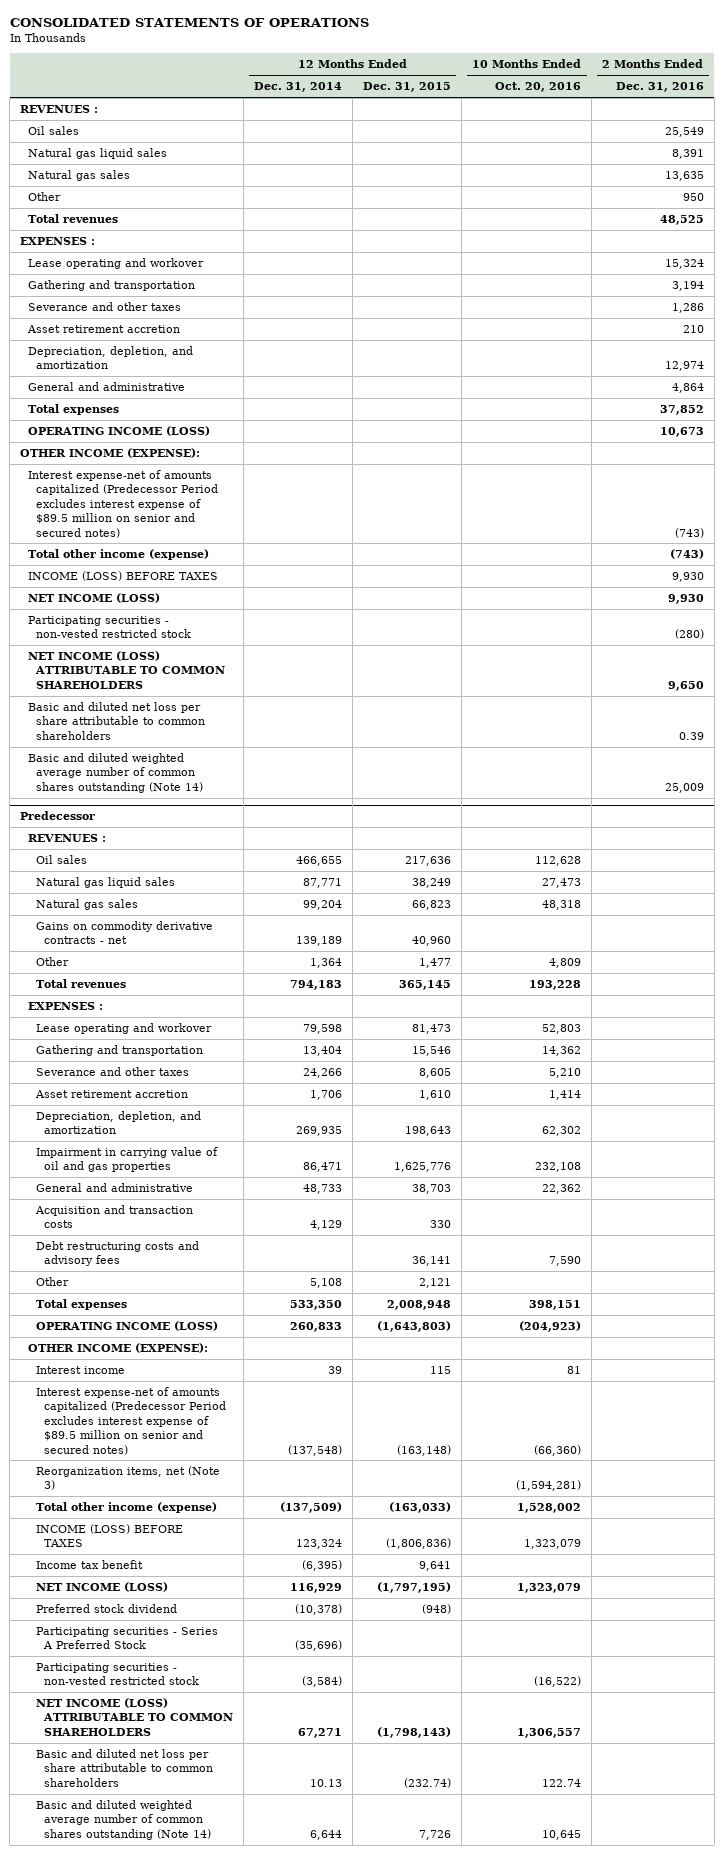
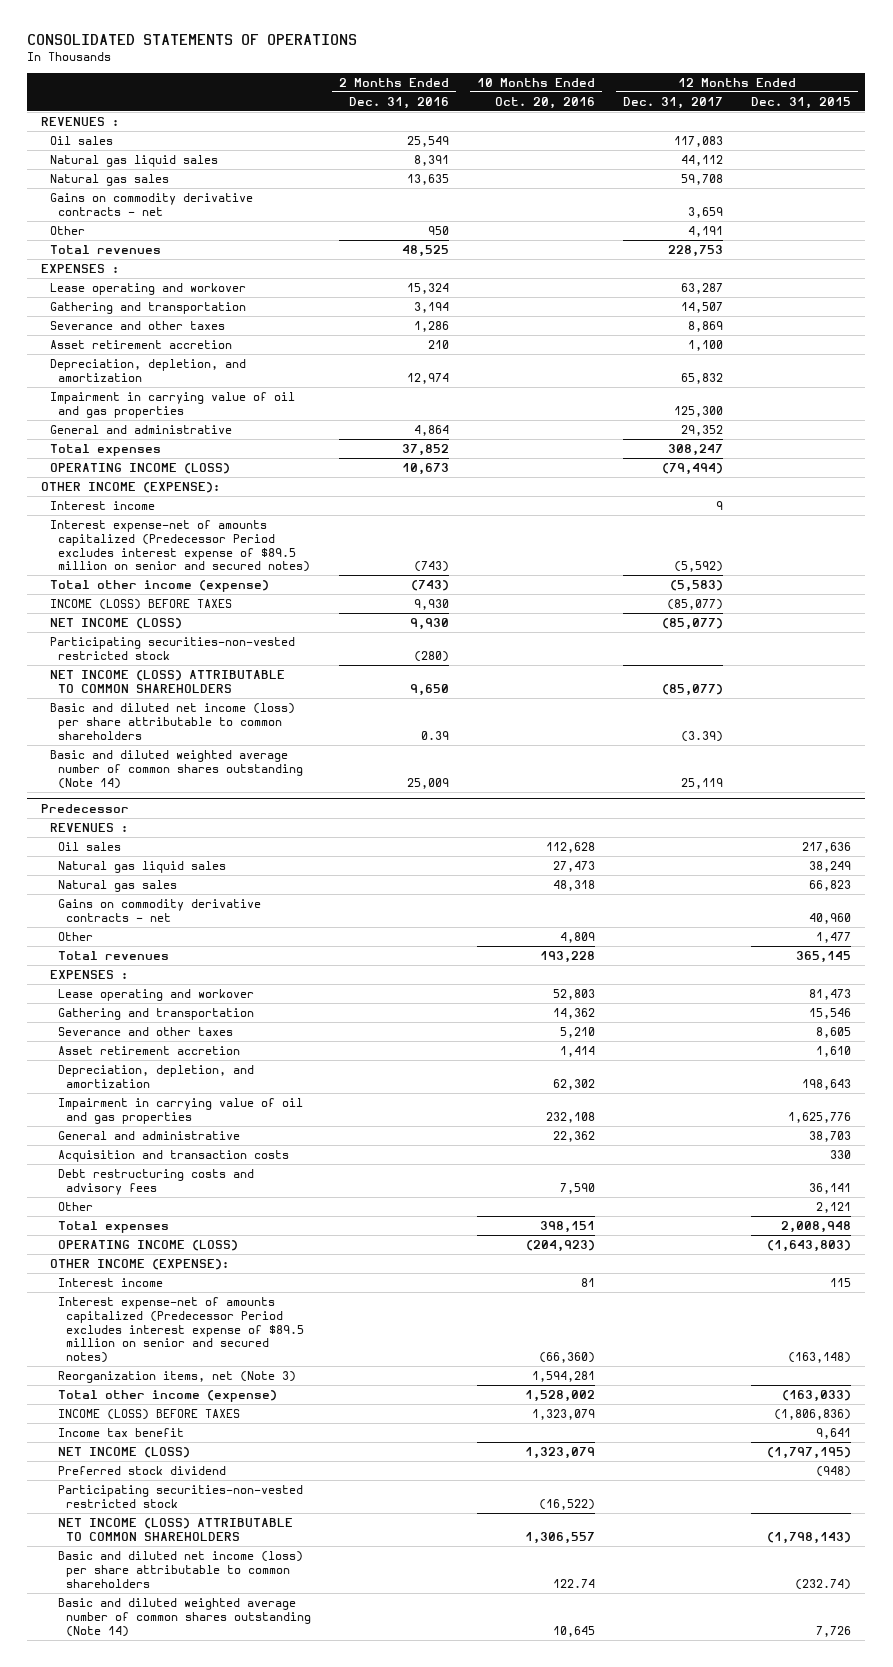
[253,82,342,93] Dec. 31, 2014 -> none
none -> [623,96,724,109] Dec. 31, 2017
none -> [49,192,253,216] Gains on commodity derivative contracts - net
none -> [49,391,295,418] Impairment in carrying value of oil and gas properties
none -> [49,500,155,510] Interest income
[28,616,191,639] Participating securities - non-vested restricted stock -> [49,636,295,660] Participating securities-non-vested restricted stock
[28,702,205,740] Basic and diluted net loss per share attributable to common shareholders -> [49,702,295,740] Basic and diluted net income (loss) per share attributable to common shareholders
[516,1480,582,1492] (1,594,281) -> [532,1370,596,1382] 1,594,281
[35,1627,218,1650] Participating securities - Series A Preferred Stock -> none
[35,1663,199,1686] Participating securities - non-vested restricted stock -> [57,1484,303,1508] Participating securities-non-vested restricted stock
[35,1749,213,1787] Basic and diluted net loss per share attributable to common shareholders -> [57,1550,303,1588] Basic and diluted net income (loss) per share attributable to common shareholders

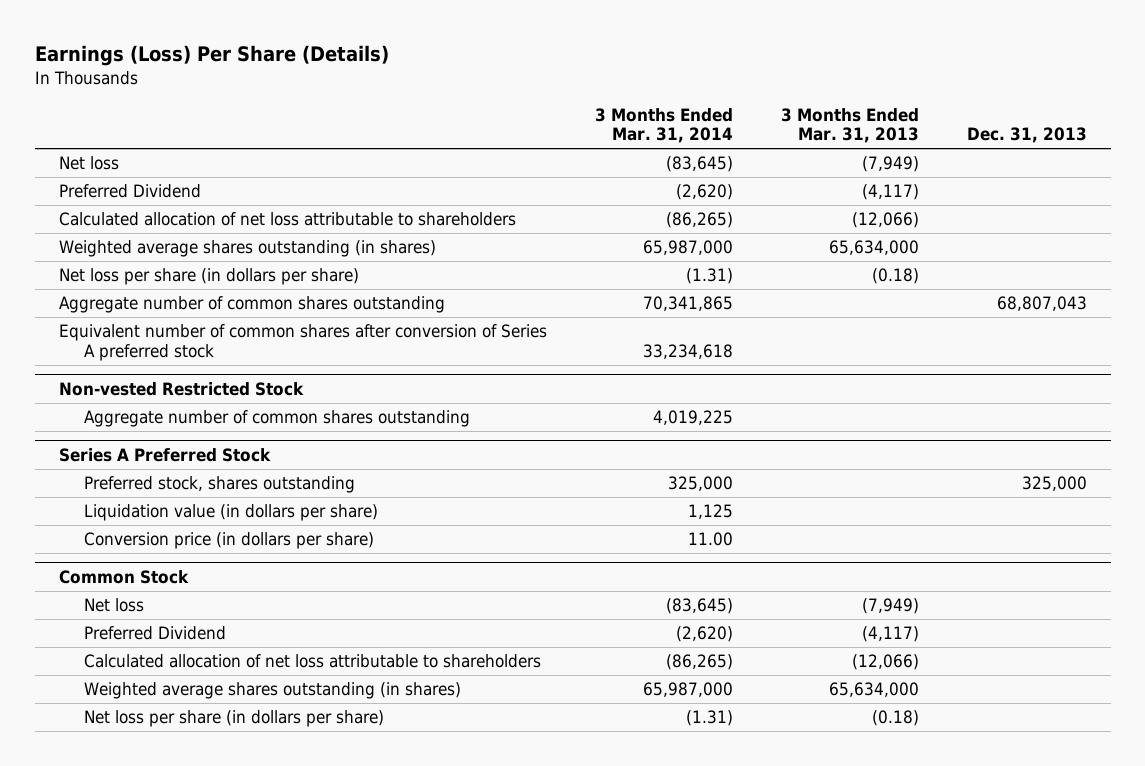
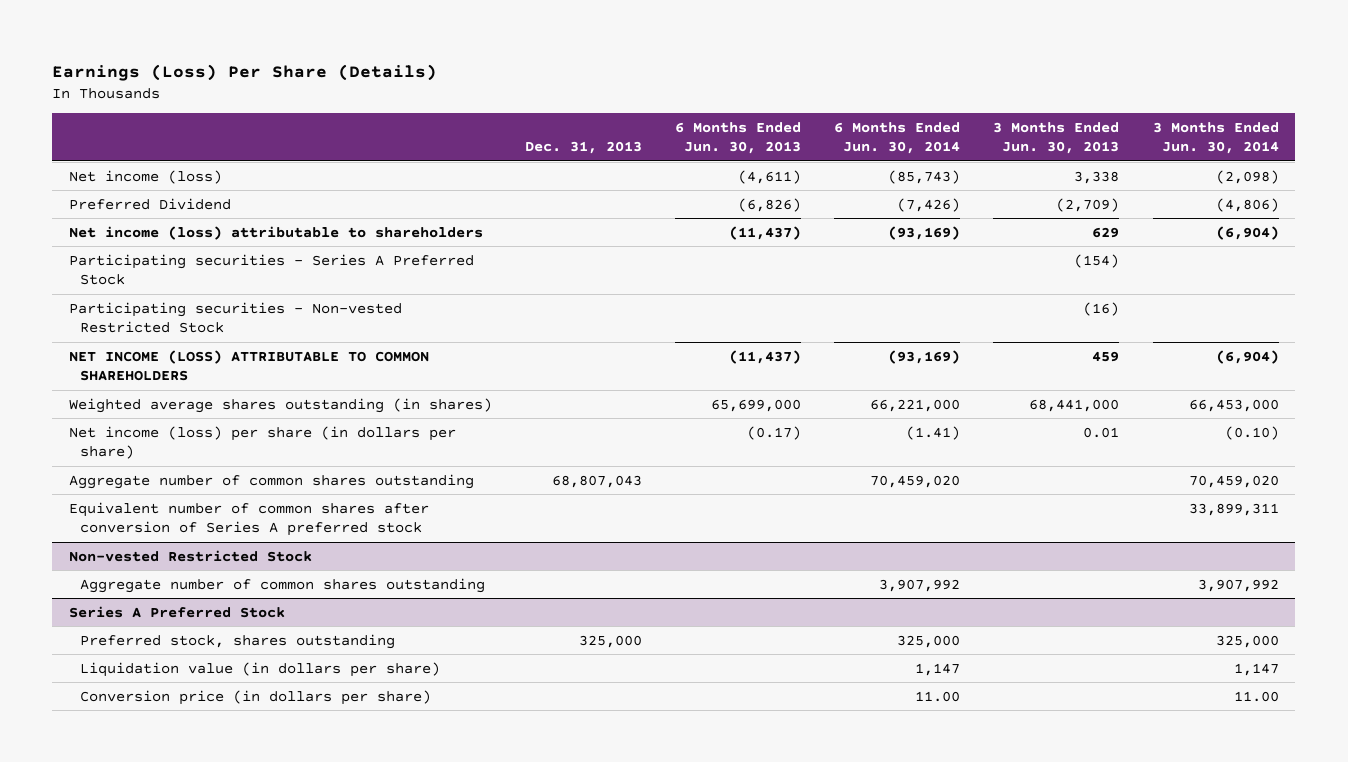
[594,107,733,144] 3 Months Ended Mar. 31, 2014 -> none
[780,107,919,144] 3 Months Ended Mar. 31, 2013 -> none
none -> [675,122,802,155] 6 Months Ended Jun. 30, 2013
none -> [834,122,961,155] 6 Months Ended Jun. 30, 2014
none -> [993,122,1120,155] 3 Months Ended Jun. 30, 2013
none -> [1152,122,1279,155] 3 Months Ended Jun. 30, 2014
[58,156,119,171] Net loss -> [68,169,222,184] Net income (loss)
none -> [68,225,483,240] Net income (loss) attributable to shareholders
none -> [68,253,474,286] Participating securities - Series A Preferred Stock
none -> [68,301,402,334] Participating securities - Non-vested Restricted Stock
[58,212,516,227] Calculated allocation of net loss attributable to shareholders -> [68,349,429,382] NET INCOME (LOSS) ATTRIBUTABLE TO COMMON SHAREHOLDERS
[58,268,359,286] Net loss per share (in dollars per share) -> [68,425,456,460] Net income (loss) per share (in dollars per share)
[58,570,189,585] Common Stock -> none
[84,598,145,613] Net loss -> none
[84,626,227,641] Preferred Dividend -> none
[84,654,542,669] Calculated allocation of net loss attributable to shareholders -> none
[84,682,462,700] Weighted average shares outstanding (in shares) -> none
[84,710,385,728] Net loss per share (in dollars per share) -> none

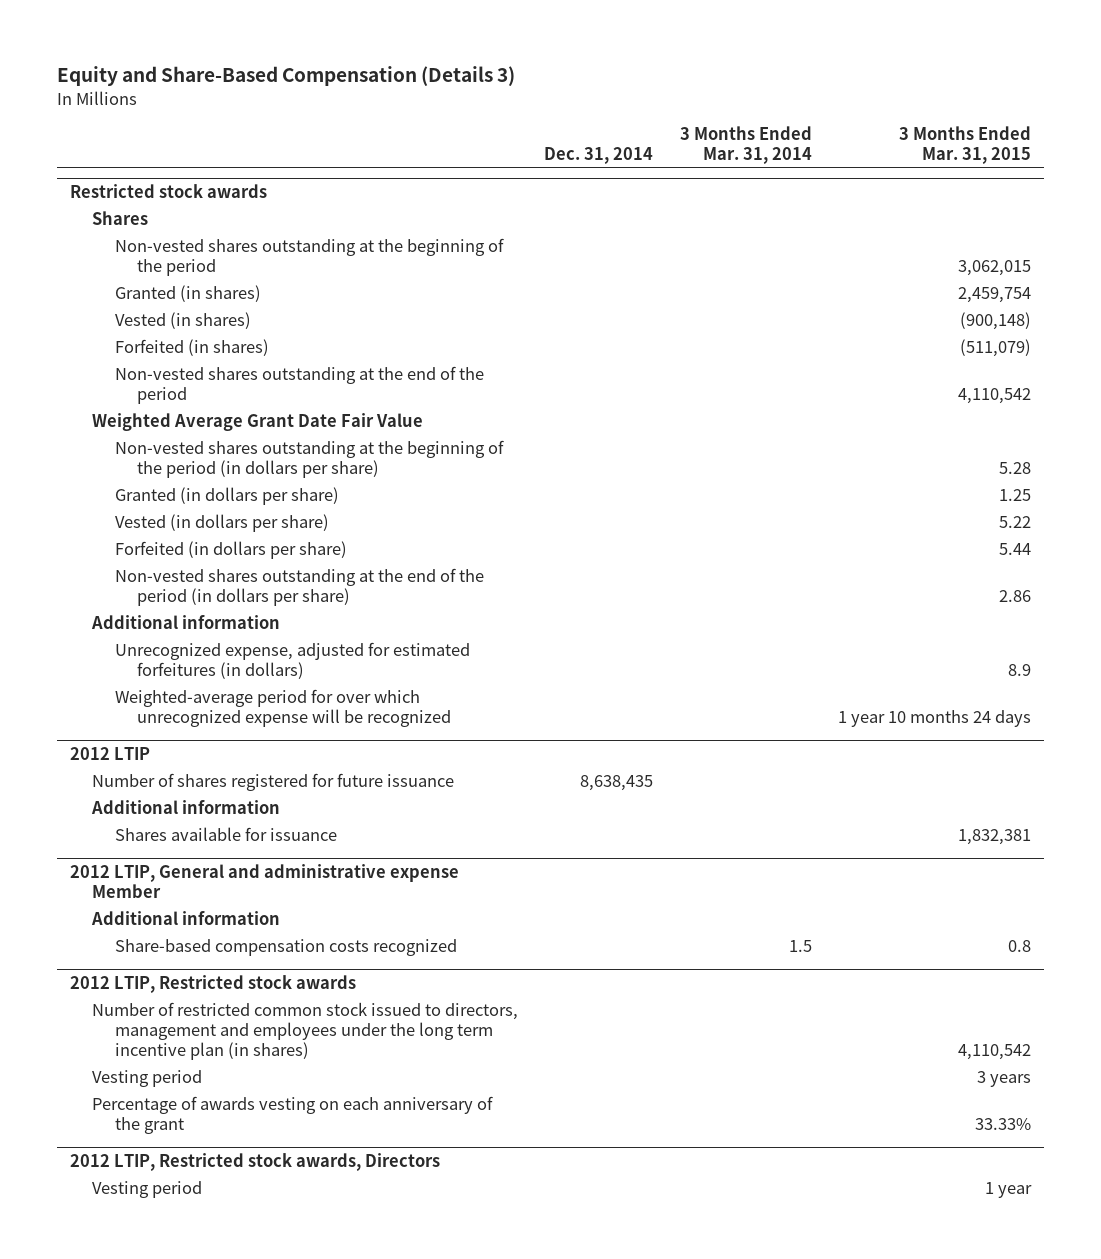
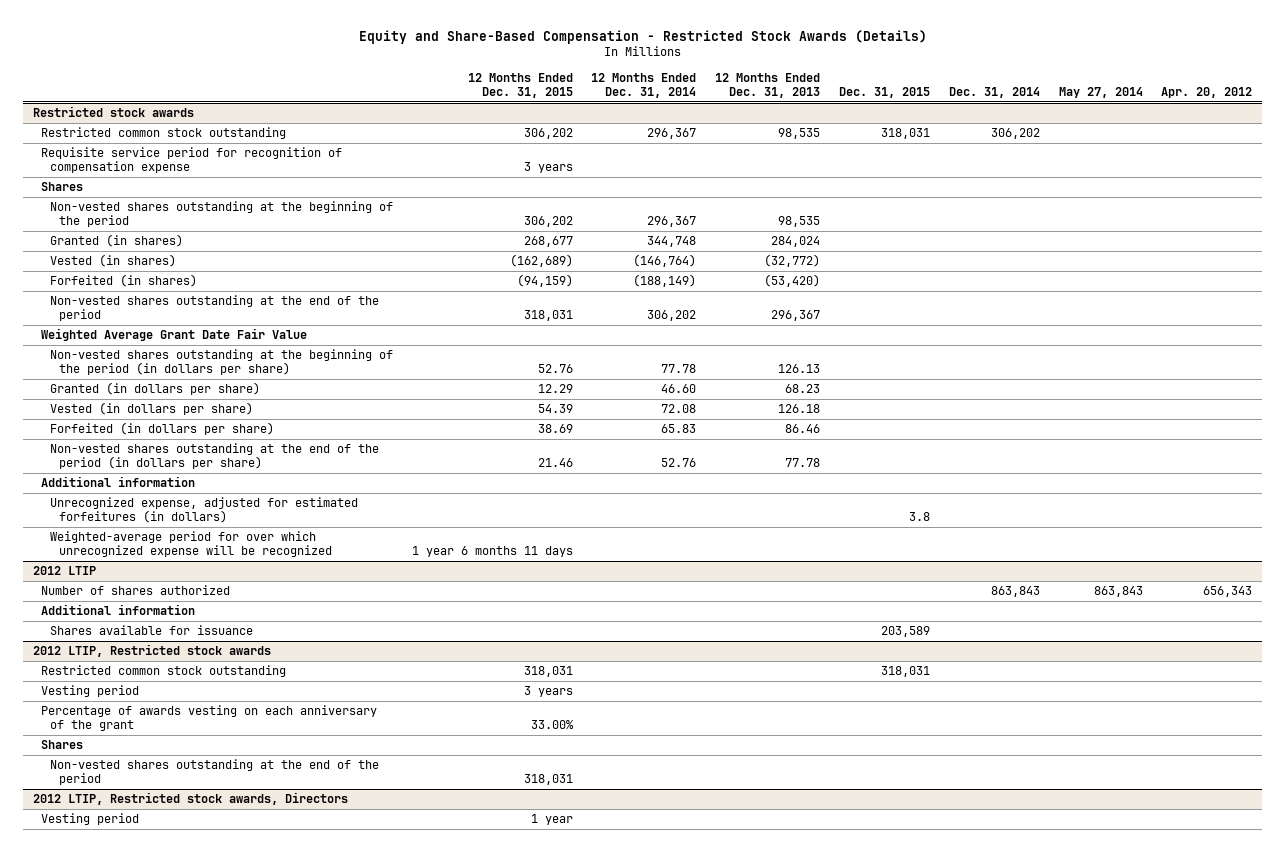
[56,66,515,87] Equity and Share-Based Compensation (Details 3) -> [358,29,927,44] Equity and Share-Based Compensation - Restricted Stock Awards (Details)
[679,126,812,165] 3 Months Ended Mar. 31, 2014 -> none
[899,126,1032,165] 3 Months Ended Mar. 31, 2015 -> none
none -> [467,72,573,99] 12 Months Ended Dec. 31, 2015
none -> [591,72,697,99] 12 Months Ended Dec. 31, 2014
none -> [715,72,821,99] 12 Months Ended Dec. 31, 2013
none -> [839,87,931,99] Dec. 31, 2015
none -> [1058,87,1143,99] May 27, 2014
none -> [1161,87,1253,99] Apr. 20, 2012
none -> [41,127,287,140] Restricted common stock outstanding
none -> [41,147,343,174] Requisite service period for recognition of compensation expense
[92,773,455,792] Number of shares registered for future issuance -> [41,585,231,596] Number of shares authorized
[580,775,654,792] 8,638,435 -> [990,586,1040,598] 863,843
[69,864,459,899] 2012 LTIP, General and administrative expense Member -> none
[91,911,281,926] Additional information -> none
[114,939,457,957] Share-based compensation costs recognized -> none
[92,1002,519,1061] Number of restricted common stock issued to directors, management and employees under the long term incentive plan (in shares) -> none
none -> [41,665,287,678] Restricted common stock outstanding
none -> [41,740,84,750] Shares
none -> [49,759,379,786] Non-vested shares outstanding at the end of the period

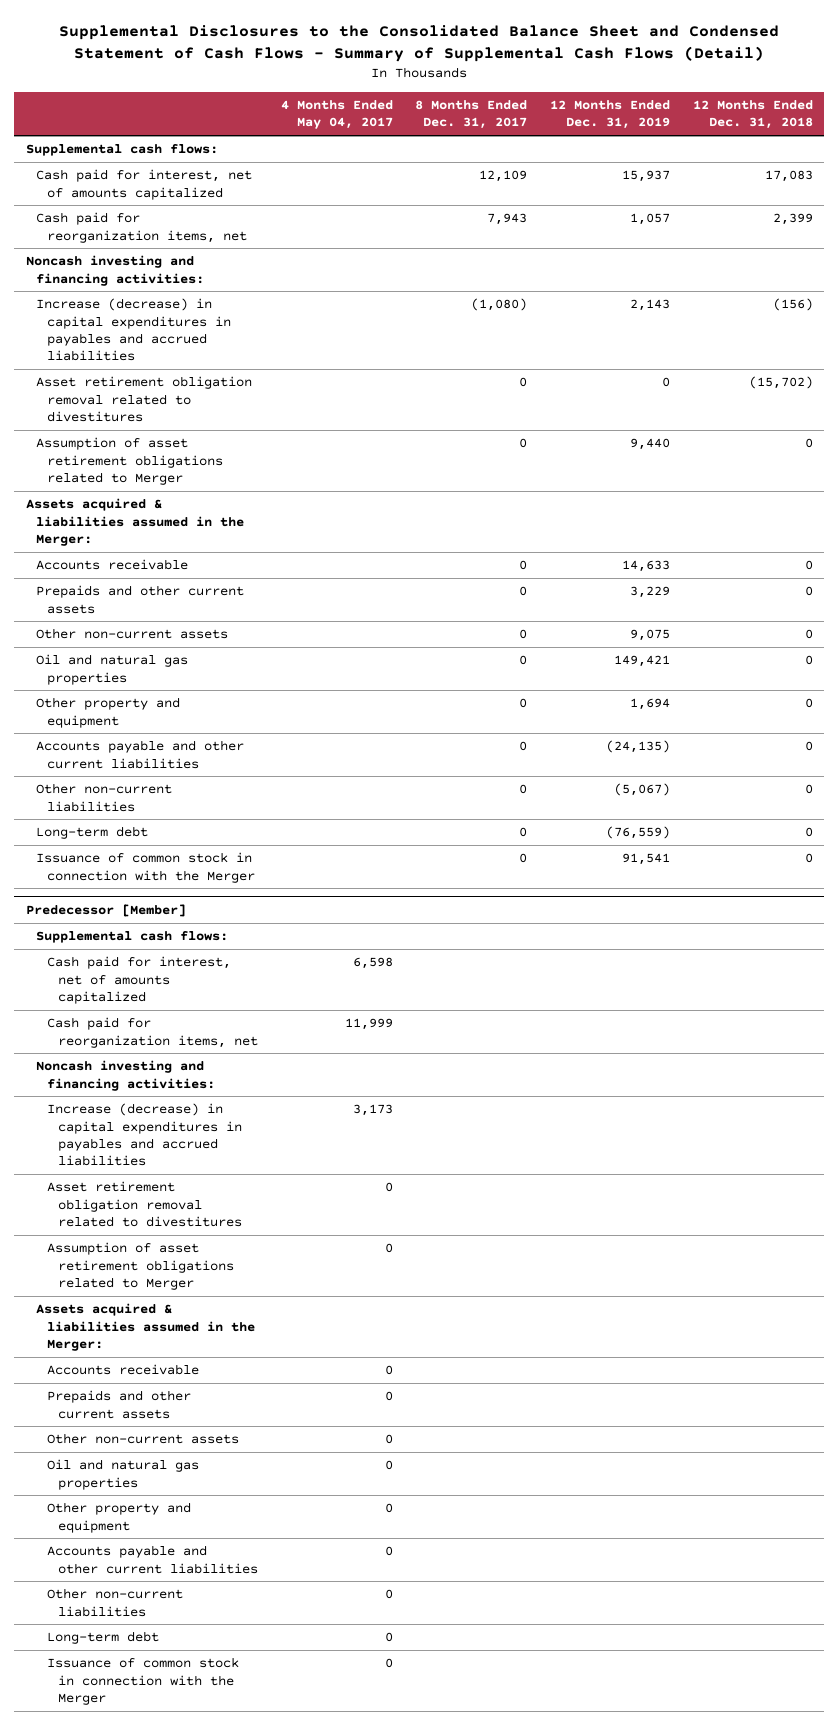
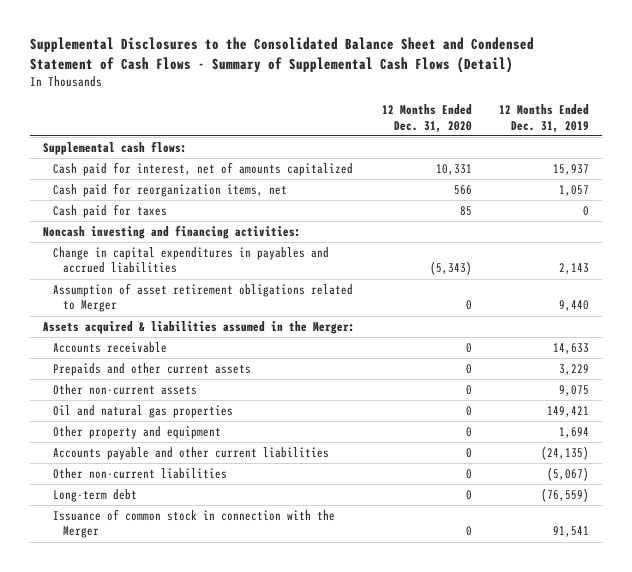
[280,99,393,130] 4 Months Ended May 04, 2017 -> none
[415,99,528,130] 8 Months Ended Dec. 31, 2017 -> none
[692,99,813,130] 12 Months Ended Dec. 31, 2018 -> none
none -> [381,104,472,133] 12 Months Ended Dec. 31, 2020
none -> [52,204,167,219] Cash paid for taxes
[36,376,253,422] Asset retirement obligation removal related to divestitures -> none
[36,298,232,362] Increase (decrease) in capital expenditures in payables and accrued liabilities -> [52,247,329,274] Change in capital expenditures in payables and accrued liabilities
[25,903,186,917] Predecessor [Member] -> none
[36,931,229,944] Supplemental cash flows: -> none
[47,956,232,1004] Cash paid for interest, net of amounts capitalized -> none
[47,1017,258,1048] Cash paid for reorganization items, net -> none
[36,1060,216,1091] Noncash investing and financing activities: -> none
[47,1103,242,1167] Increase (decrease) in capital expenditures in payables and accrued liabilities -> none
[47,1181,242,1227] Asset retirement obligation removal related to divestitures -> none
[47,1242,234,1290] Assumption of asset retirement obligations related to Merger -> none
[36,1303,256,1351] Assets acquired & liabilities assumed in the Merger: -> none
[47,1364,200,1376] Accounts receivable -> none
[47,1390,192,1419] Prepaids and other current assets -> none
[47,1433,240,1445] Other non-current assets -> none
[47,1459,200,1490] Oil and natural gas properties -> none
[47,1502,192,1533] Other property and equipment -> none
[47,1545,258,1574] Accounts payable and other current liabilities -> none
[47,1588,184,1617] Other non-current liabilities -> none
[47,1631,160,1645] Long-term debt -> none
[47,1657,240,1705] Issuance of common stock in connection with the Merger -> none

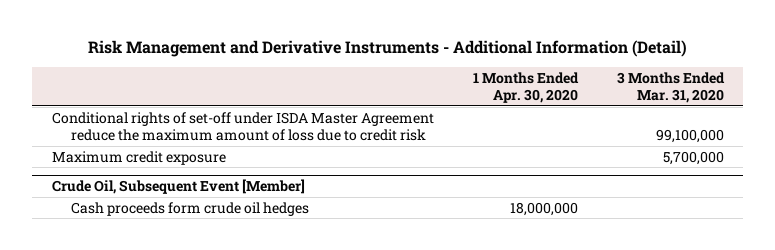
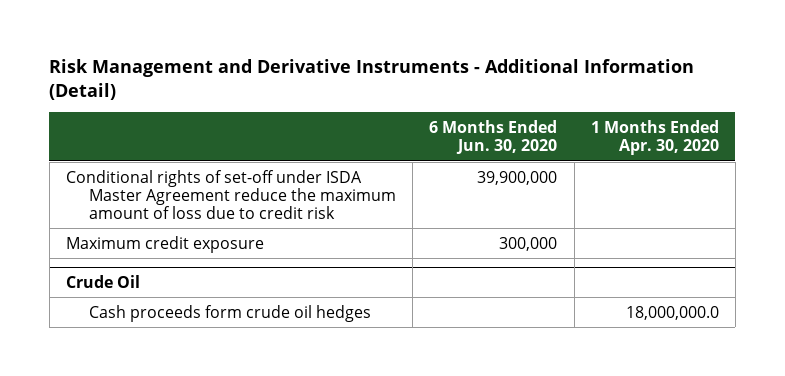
[616,71,725,104] 3 Months Ended Mar. 31, 2020 -> none
none -> [429,119,558,155] 6 Months Ended Jun. 30, 2020
[51,179,305,195] Crude Oil, Subsequent Event [Member] -> [65,274,140,288] Crude Oil
[509,201,578,216] 18,000,000 -> [625,305,719,320] 18,000,000.0

